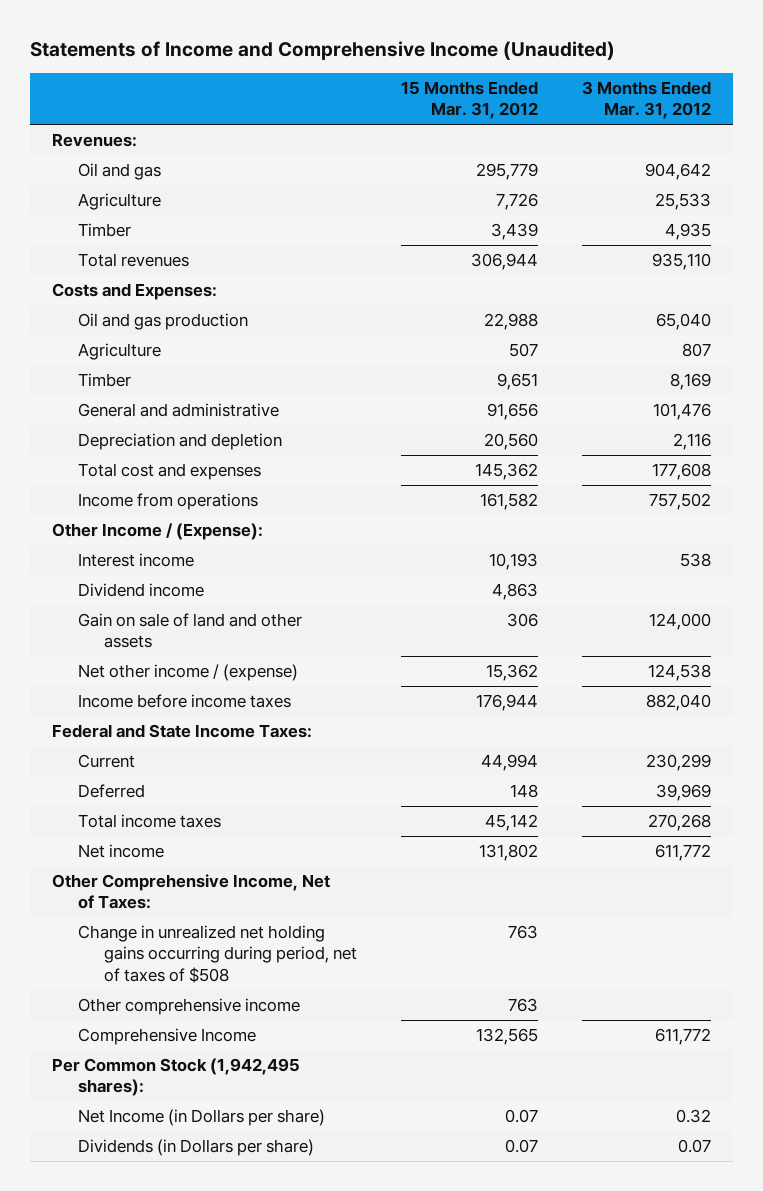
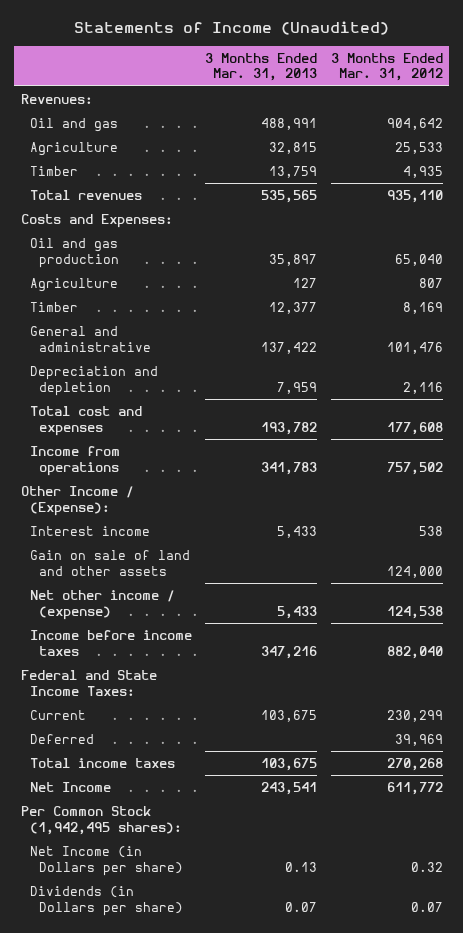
[29,41,615,61] Statements of Income and Comprehensive Income (Unaudited) -> [73,21,389,36] Statements of Income (Unaudited)
[400,80,538,120] 15 Months Ended Mar. 31, 2012 -> none
none -> [205,52,318,82] 3 Months Ended Mar. 31, 2013
[77,582,204,597] Dividend income -> none
[51,873,330,910] Other Comprehensive Income, Net of Taxes: -> none
[77,924,357,983] Change in unrealized net holding gains occurring during period, net of taxes of $508 -> none
[77,997,300,1015] Other comprehensive income -> none
[77,1027,256,1045] Comprehensive Income -> none
[77,843,164,858] Net income -> [29,781,111,792] Net Income

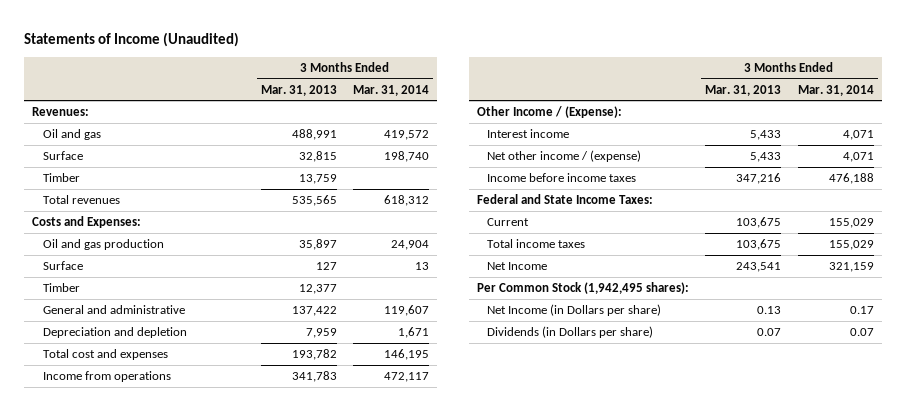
[330,52,443,82] 3 Months Ended Mar. 31, 2012 -> none
none -> [352,84,429,96] Mar. 31, 2014
[29,141,118,156] Agriculture -> [42,151,83,161] Surface
[29,277,118,292] Agriculture -> [42,261,83,271] Surface
[29,549,190,576] Gain on sale of land and other assets -> none
[29,733,94,744] Deferred -> none

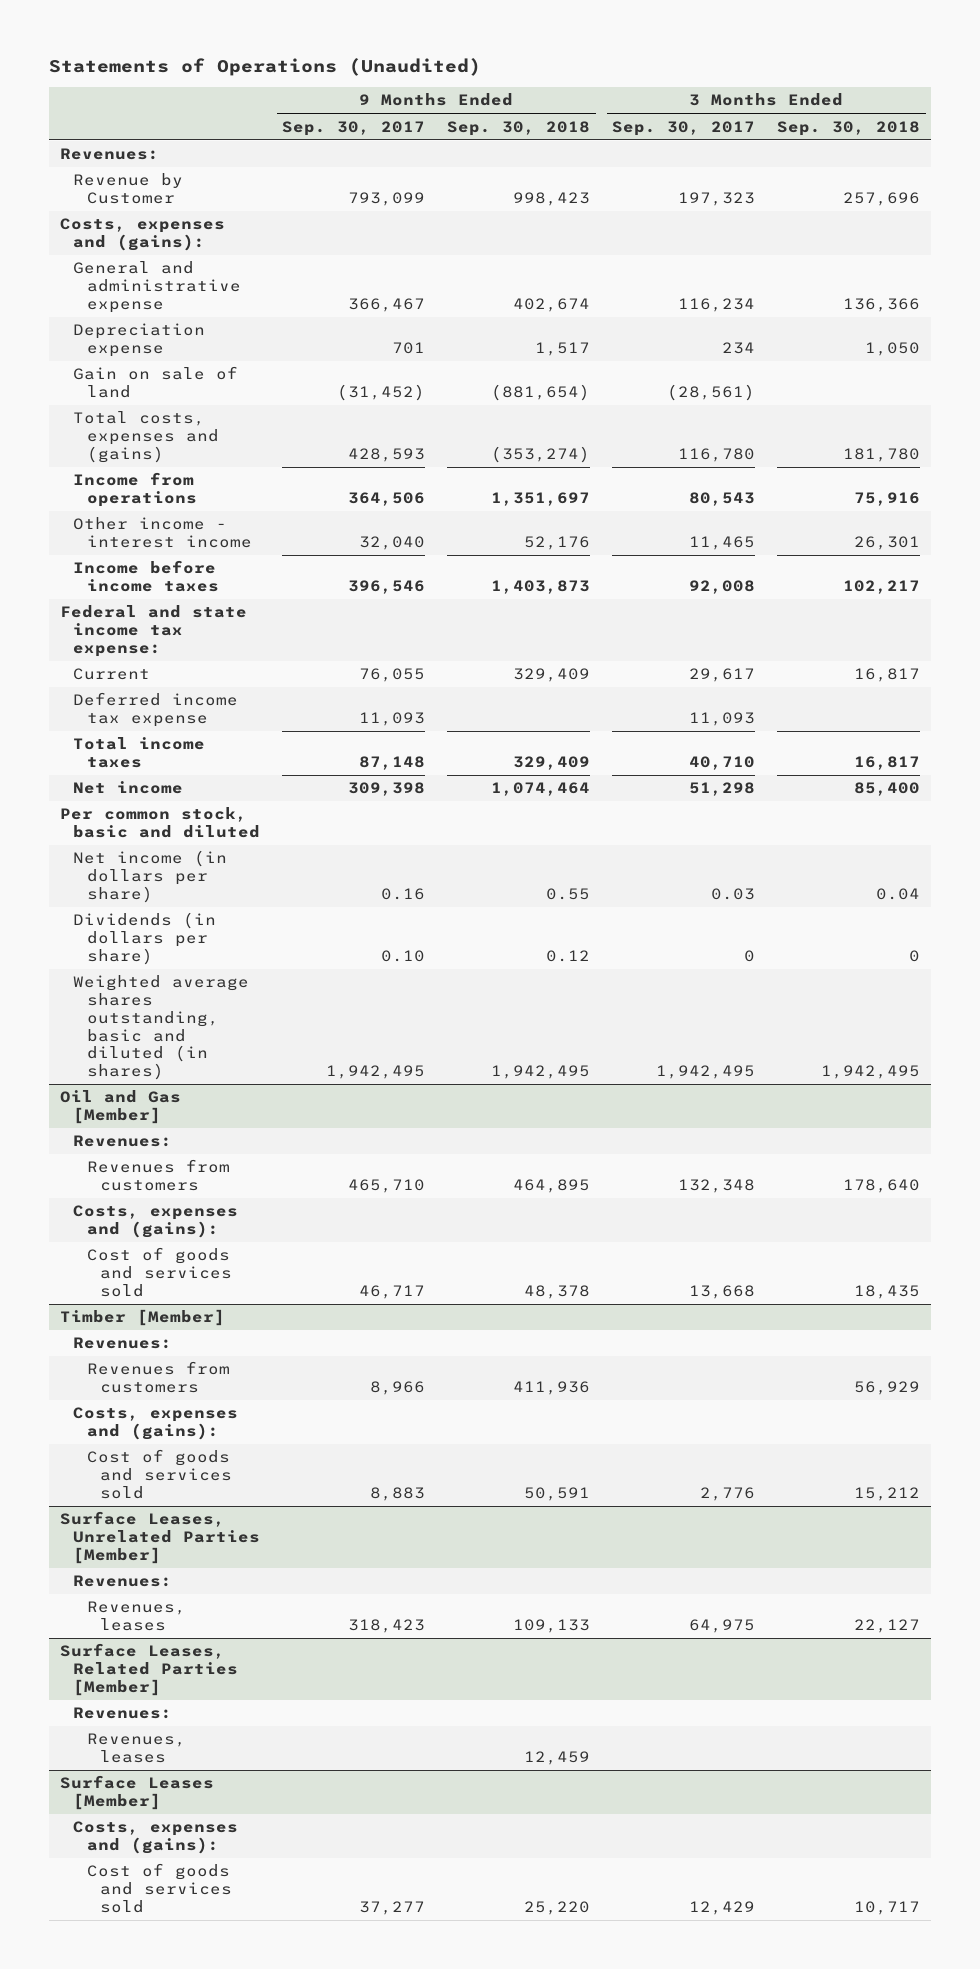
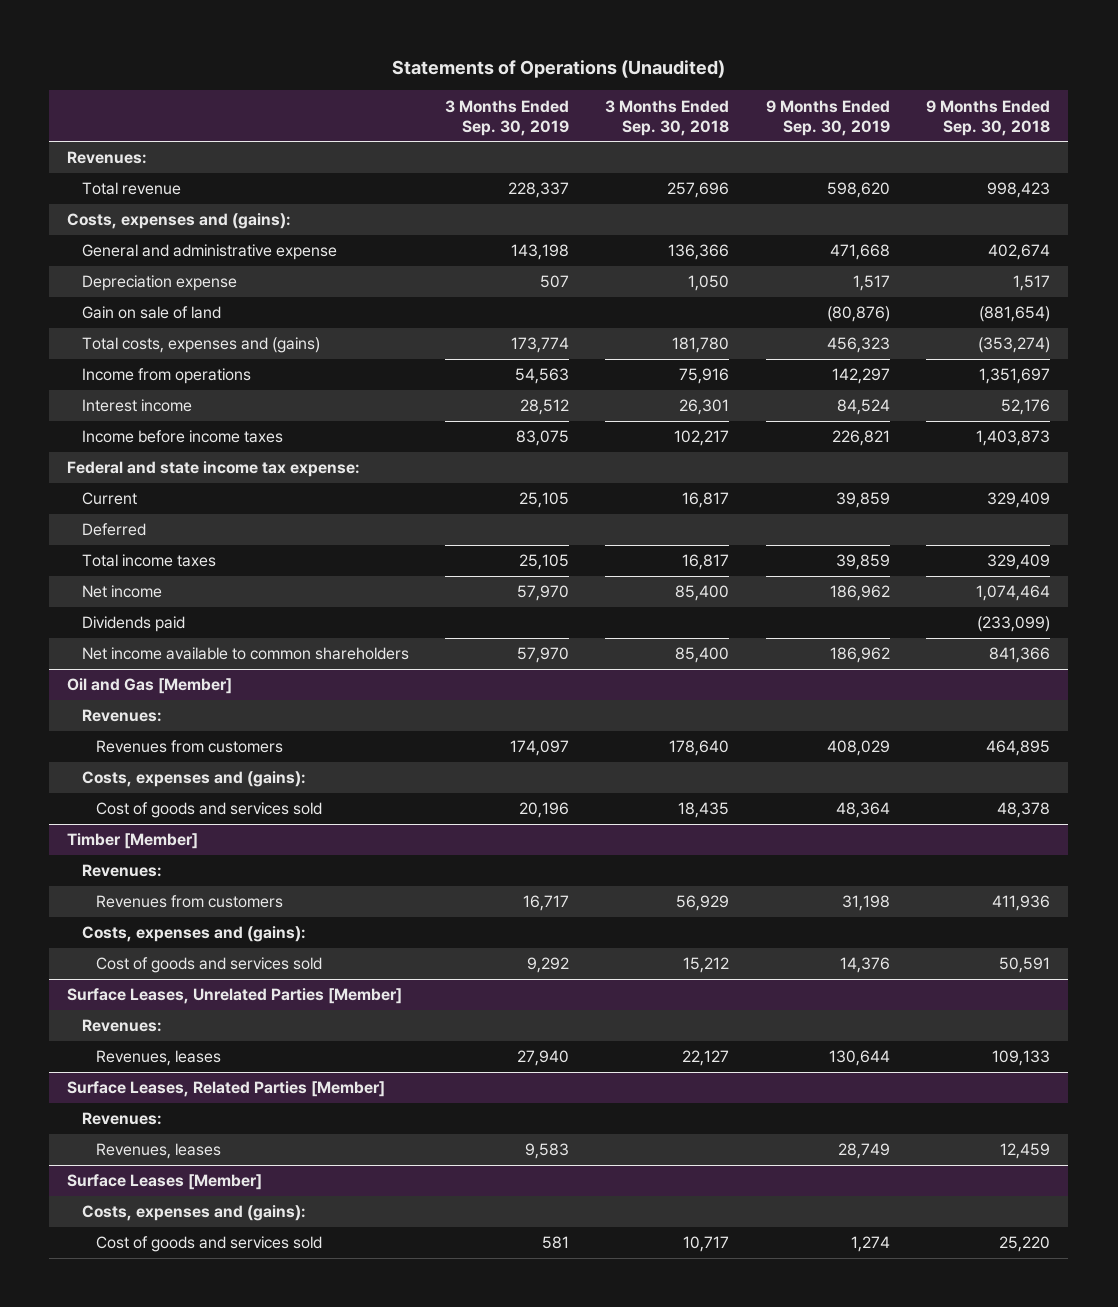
[282,120,426,136] Sep. 30, 2017 -> none
[612,120,756,136] Sep. 30, 2017 -> none
none -> [445,99,570,136] 3 Months Ended Sep. 30, 2019
none -> [765,99,890,136] 9 Months Ended Sep. 30, 2019
[73,173,184,205] Revenue by Customer -> [81,182,181,196] Total revenue
[73,517,252,549] Other income - interest income -> [81,399,192,413] Interest income
[73,692,239,728] Deferred income tax expense -> [81,523,146,537] Deferred
[59,807,261,839] Per common stock, basic and diluted -> none
[73,850,228,903] Net income (in dollars per share) -> none
[73,912,217,965] Dividends (in dollars per share) -> none
[73,975,250,1081] Weighted average shares outstanding, basic and diluted (in shares) -> none
none -> [81,616,185,633] Dividends paid
none -> [81,647,409,661] Net income available to common shareholders

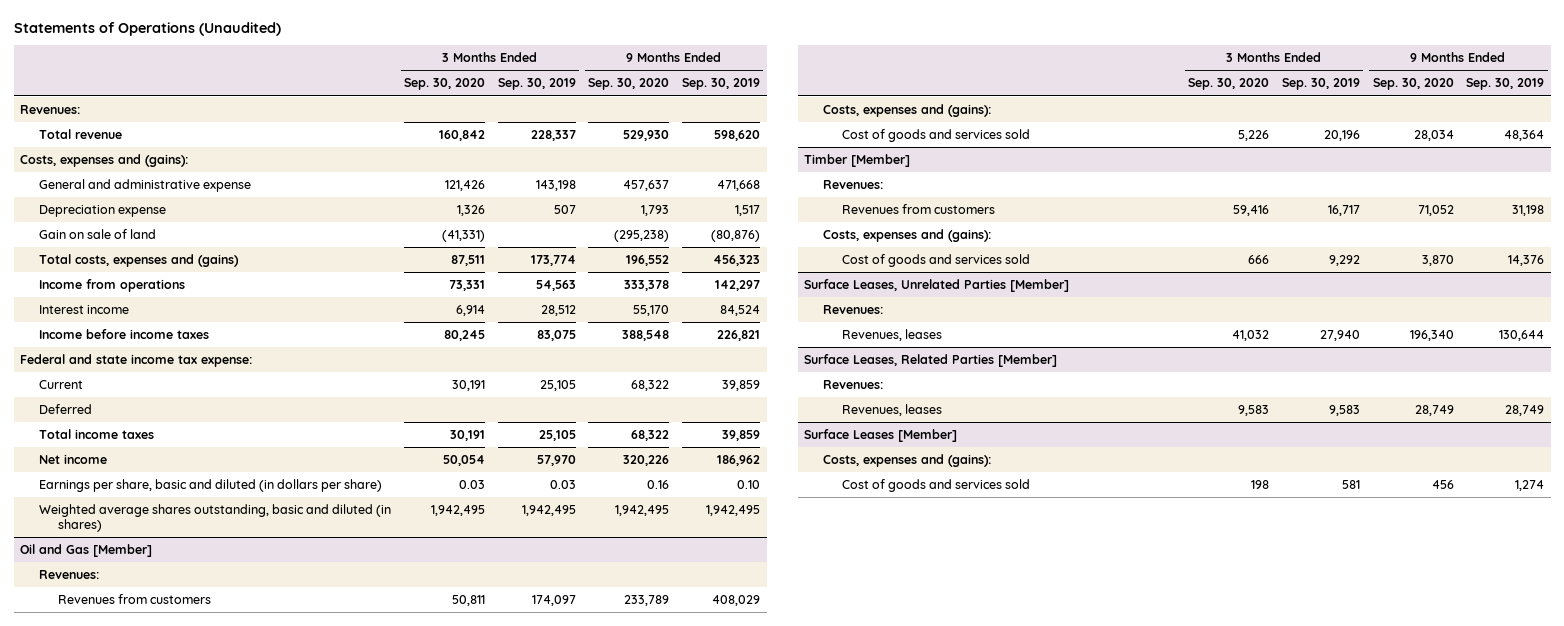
[605,99,730,136] 3 Months Ended Sep. 30, 2018 -> none
[926,99,1051,136] 9 Months Ended Sep. 30, 2018 -> none
none -> [403,78,485,91] Sep. 30, 2020
none -> [588,78,670,91] Sep. 30, 2020
[81,616,185,633] Dividends paid -> none
[81,647,409,661] Net income available to common shareholders -> none
none -> [38,478,382,492] Earnings per share, basic and diluted (in dollars per share)
none -> [38,503,391,533] Weighted average shares outstanding, basic and diluted (in shares)

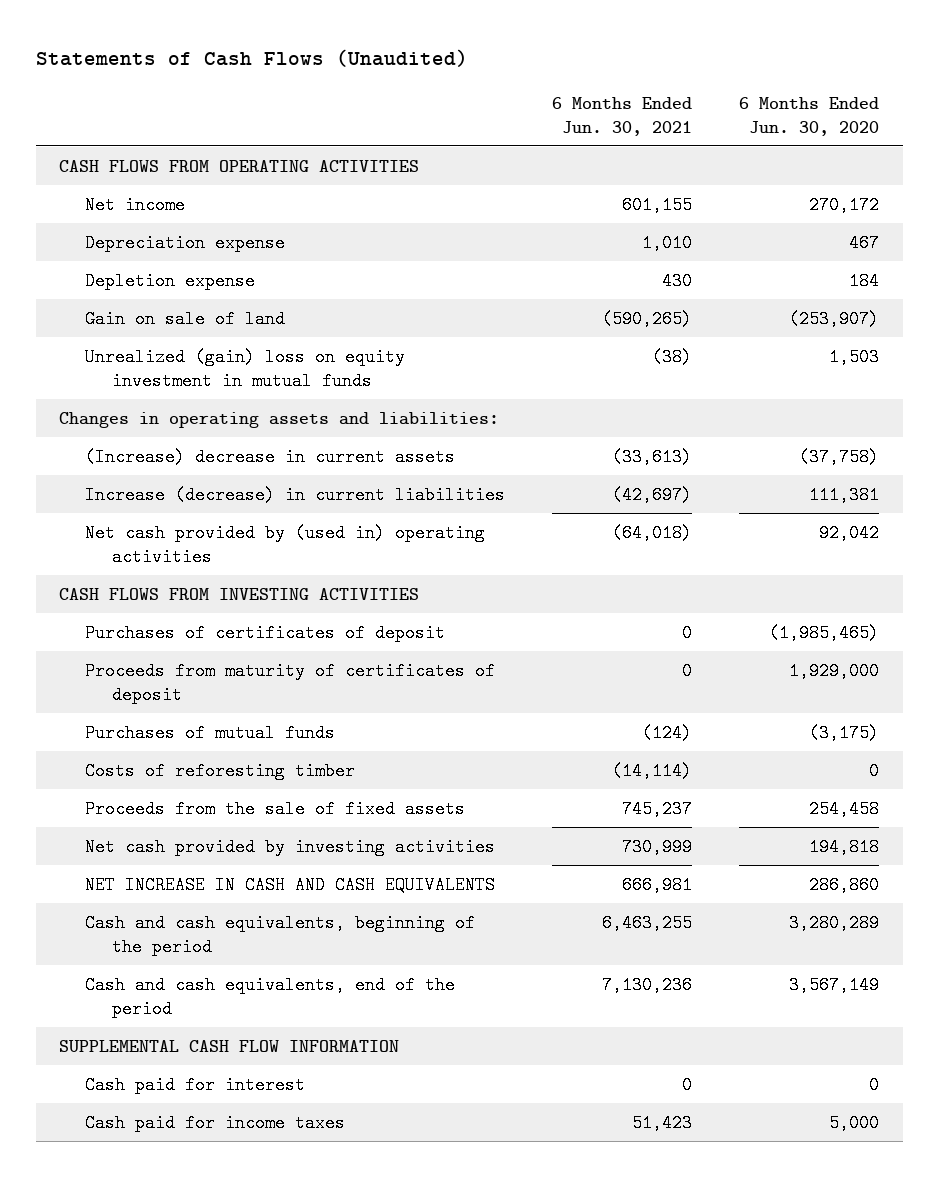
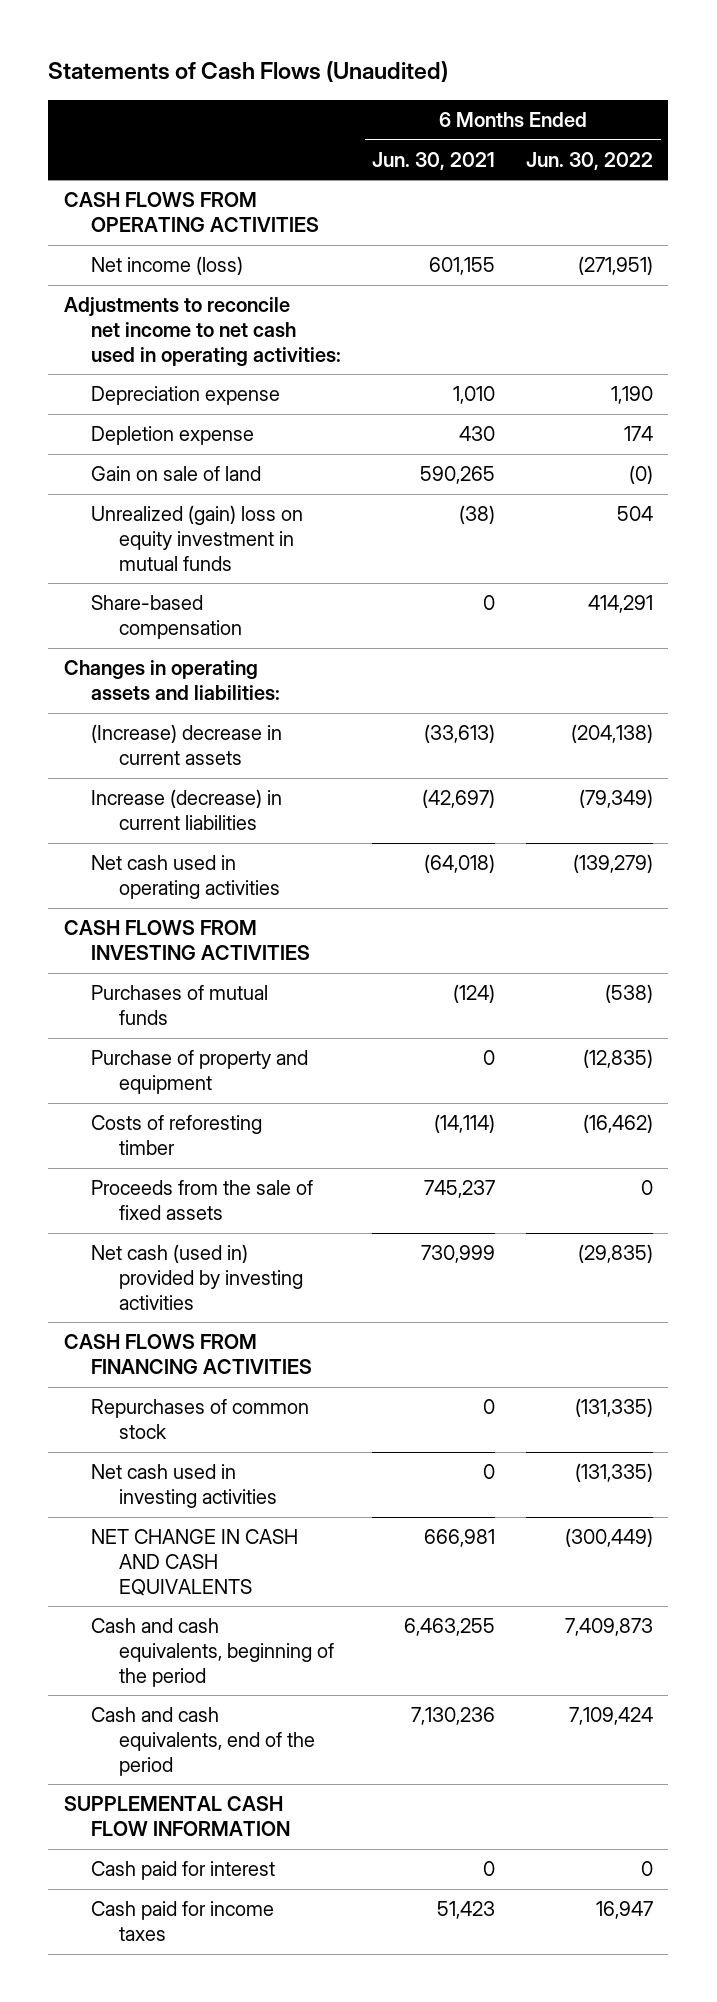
[739,96,880,136] 6 Months Ended Jun. 30, 2020 -> none
none -> [526,151,654,170] Jun. 30, 2022
[85,195,186,214] Net income -> [91,256,244,276] Net income (loss)
none -> [63,297,342,366] Adjustments to reconcile net income to net cash used in operating activities:
[602,309,693,328] (590,265) -> [420,466,496,485] 590,265
none -> [91,595,243,640] Share-based compensation
[85,523,486,566] Net cash provided by (used in) operating activities -> [91,855,281,900] Net cash used in operating activities
[85,623,446,642] Purchases of certificates of deposit -> none
[85,661,496,704] Proceeds from maturity of certificates of deposit -> none
none -> [91,1050,309,1095] Purchase of property and equipment
[85,837,496,856] Net cash provided by investing activities -> [91,1244,304,1310] Net cash (used in) provided by investing activities
none -> [63,1334,313,1375] CASH FLOWS FROM FINANCING ACTIVITIES
none -> [91,1399,310,1440] Repurchases of common stock
none -> [91,1464,278,1509] Net cash used in investing activities
[85,875,496,894] NET INCREASE IN CASH AND CASH EQUIVALENTS -> [91,1529,299,1596] NET CHANGE IN CASH AND CASH EQUIVALENTS

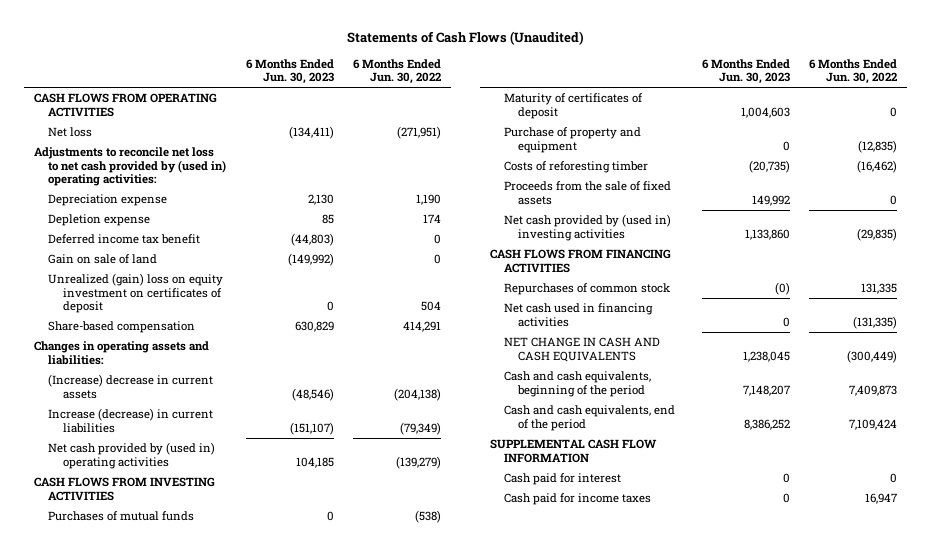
[372,151,496,170] Jun. 30, 2021 -> none
none -> [245,59,334,85] 6 Months Ended Jun. 30, 2023
[91,256,244,276] Net income (loss) -> [48,127,93,138] Net loss
[63,297,342,366] Adjustments to reconcile net income to net cash used in operating activities: -> [34,147,227,186] Adjustments to reconcile net loss to net cash provided by (used in) operating activities:
none -> [48,234,201,245] Deferred income tax benefit
[629,465,654,485] (0) -> [434,254,442,265] 0
[91,505,304,571] Unrealized (gain) loss on equity investment in mutual funds -> [48,273,224,313] Unrealized (gain) loss on equity investment on certificates of deposit
[91,855,281,900] Net cash used in operating activities -> [48,442,216,469] Net cash provided by (used in) operating activities
none -> [504,93,644,119] Maturity of certificates of deposit
[91,1244,304,1310] Net cash (used in) provided by investing activities -> [504,214,672,241] Net cash provided by (used in) investing activities
[575,1398,654,1418] (131,335) -> [861,283,898,295] 131,335
[91,1464,278,1509] Net cash used in investing activities -> [504,303,654,327] Net cash used in financing activities

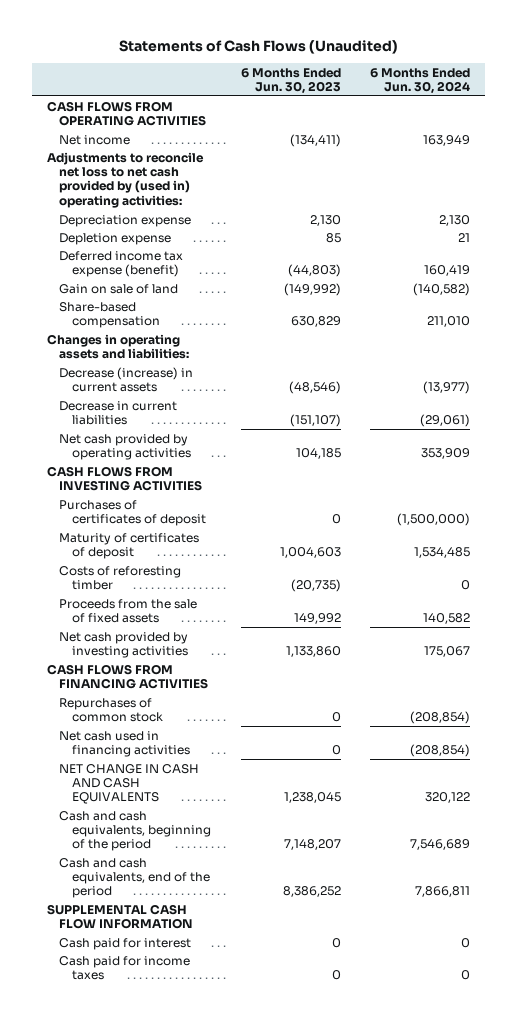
[353,59,442,85] 6 Months Ended Jun. 30, 2022 -> none
none -> [370,67,471,95] 6 Months Ended Jun. 30, 2024
[48,127,93,138] Net loss -> [59,134,131,145] Net income
[48,234,201,245] Deferred income tax benefit -> [59,250,184,277] Deferred income tax expense (benefit)
[48,273,224,313] Unrealized (gain) loss on equity investment on certificates of deposit -> none
[48,374,214,399] (Increase) decrease in current assets -> [59,366,194,392] Decrease (increase) in current assets
[48,408,214,433] Increase (decrease) in current liabilities -> [59,400,178,425] Decrease in current liabilities
[48,442,216,469] Net cash provided by (used in) operating activities -> [59,433,191,460] Net cash provided by operating activities
[48,511,195,522] Purchases of mutual funds -> [59,499,206,526] Purchases of certificates of deposit
[504,127,642,153] Purchase of property and equipment -> none
[504,214,672,241] Net cash provided by (used in) investing activities -> [59,631,189,658] Net cash provided by investing activities
[774,282,790,296] (0) -> [331,711,341,722] 0

